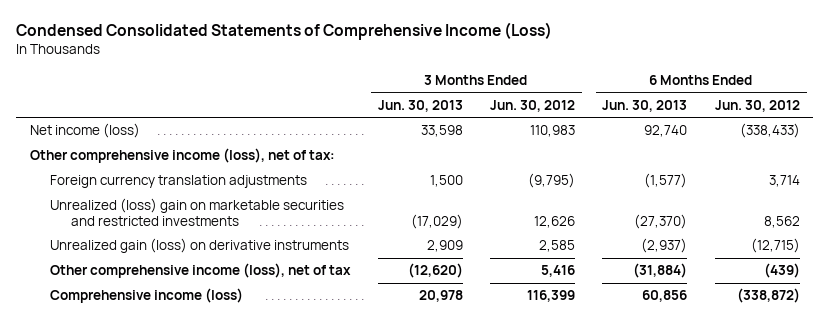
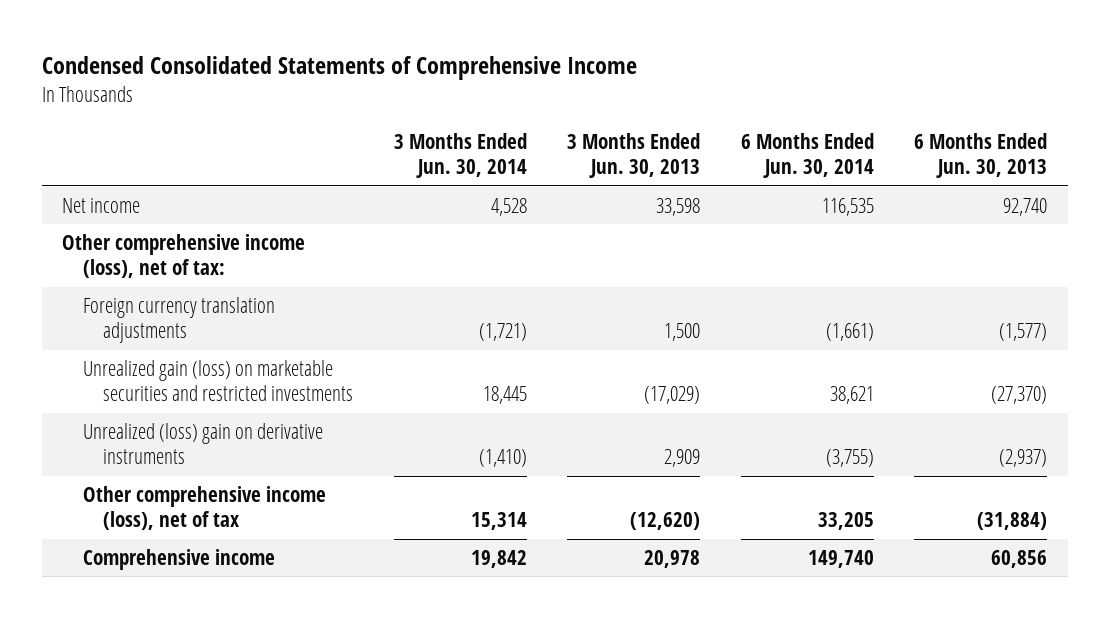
[15,22,552,41] Condensed Consolidated Statements of Comprehensive Income (Loss) -> [41,56,637,81] Condensed Consolidated Statements of Comprehensive Income
[490,99,576,112] Jun. 30, 2012 -> none
[714,99,800,112] Jun. 30, 2012 -> none
none -> [393,132,527,179] 3 Months Ended Jun. 30, 2014
none -> [740,132,874,179] 6 Months Ended Jun. 30, 2014
[29,123,140,139] Net income (loss) -> [62,197,141,213] Net income
[50,198,345,226] Unrealized (loss) gain on marketable securities and restricted investments -> [82,359,354,402] Unrealized gain (loss) on marketable securities and restricted investments
[50,238,350,254] Unrealized gain (loss) on derivative instruments -> [82,422,323,465] Unrealized (loss) gain on derivative instruments
[50,288,244,304] Comprehensive income (loss) -> [82,548,275,570] Comprehensive income

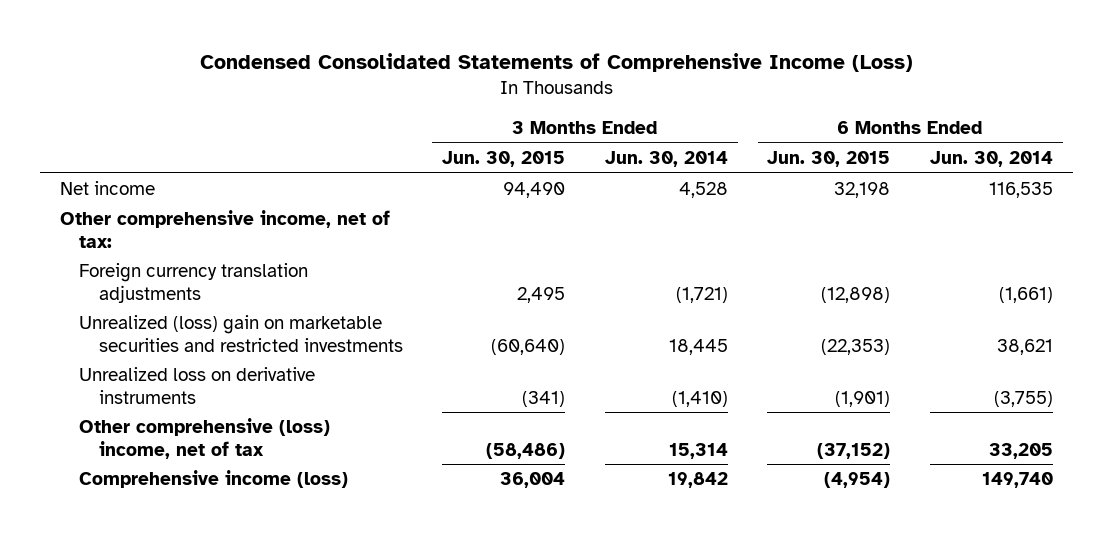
[41,56,637,81] Condensed Consolidated Statements of Comprehensive Income -> [199,52,913,72] Condensed Consolidated Statements of Comprehensive Income (Loss)
[567,132,701,179] 3 Months Ended Jun. 30, 2013 -> none
[914,132,1048,179] 6 Months Ended Jun. 30, 2013 -> none
none -> [442,150,566,167] Jun. 30, 2015
none -> [767,150,891,167] Jun. 30, 2015
[62,233,306,279] Other comprehensive income (loss), net of tax: -> [60,210,391,248] Other comprehensive income, net of tax:
[82,359,354,402] Unrealized gain (loss) on marketable securities and restricted investments -> [79,315,403,352] Unrealized (loss) gain on marketable securities and restricted investments
[82,422,323,465] Unrealized (loss) gain on derivative instruments -> [79,367,316,404] Unrealized loss on derivative instruments
[82,485,326,531] Other comprehensive income (loss), net of tax -> [79,418,331,459] Other comprehensive (loss) income, net of tax
[82,548,275,570] Comprehensive income -> [79,470,349,489] Comprehensive income (loss)

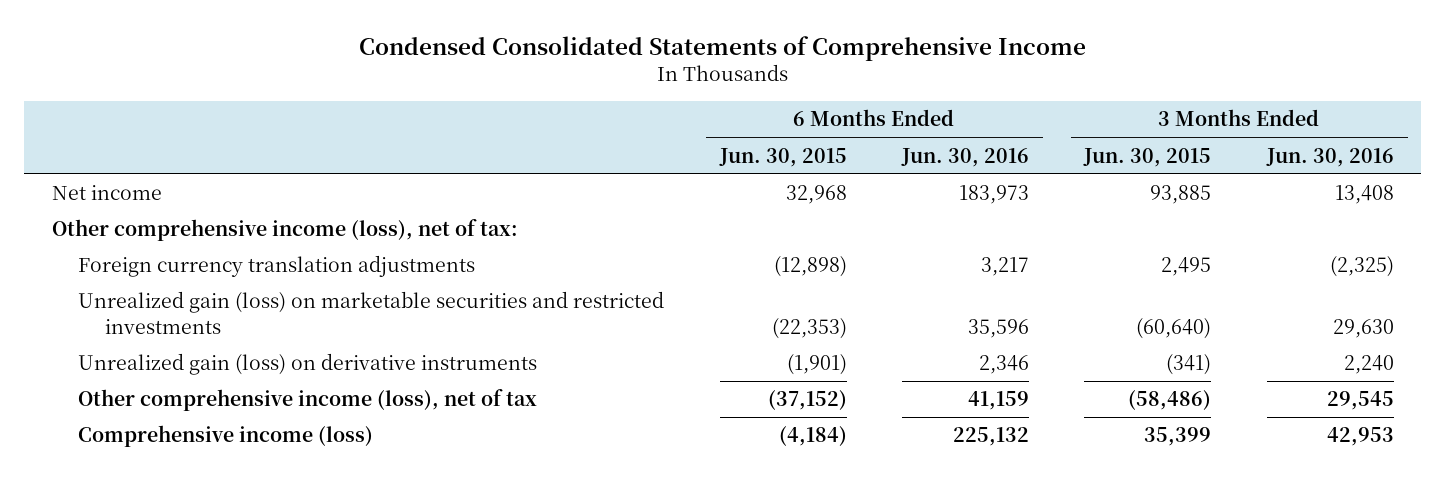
[199,52,913,72] Condensed Consolidated Statements of Comprehensive Income (Loss) -> [358,35,1086,61] Condensed Consolidated Statements of Comprehensive Income
[604,150,728,167] Jun. 30, 2014 -> none
[929,150,1053,167] Jun. 30, 2014 -> none
none -> [900,147,1029,167] Jun. 30, 2016
none -> [1265,147,1394,167] Jun. 30, 2016
[503,182,566,199] 94,490 -> [1150,185,1212,205] 93,885
[834,182,891,199] 32,198 -> [785,185,847,205] 32,968
[60,210,391,248] Other comprehensive income, net of tax: -> [51,219,518,242] Other comprehensive income (loss), net of tax:
[79,315,403,352] Unrealized (loss) gain on marketable securities and restricted investments -> [78,291,665,334] Unrealized gain (loss) on marketable securities and restricted investments
[79,367,316,404] Unrealized loss on derivative instruments -> [78,353,538,376] Unrealized gain (loss) on derivative instruments
[79,418,331,459] Other comprehensive (loss) income, net of tax -> [78,389,538,412] Other comprehensive income (loss), net of tax
[500,472,566,489] 36,004 -> [1144,427,1212,447] 35,399
[824,472,891,489] (4,954) -> [778,426,847,447] (4,184)

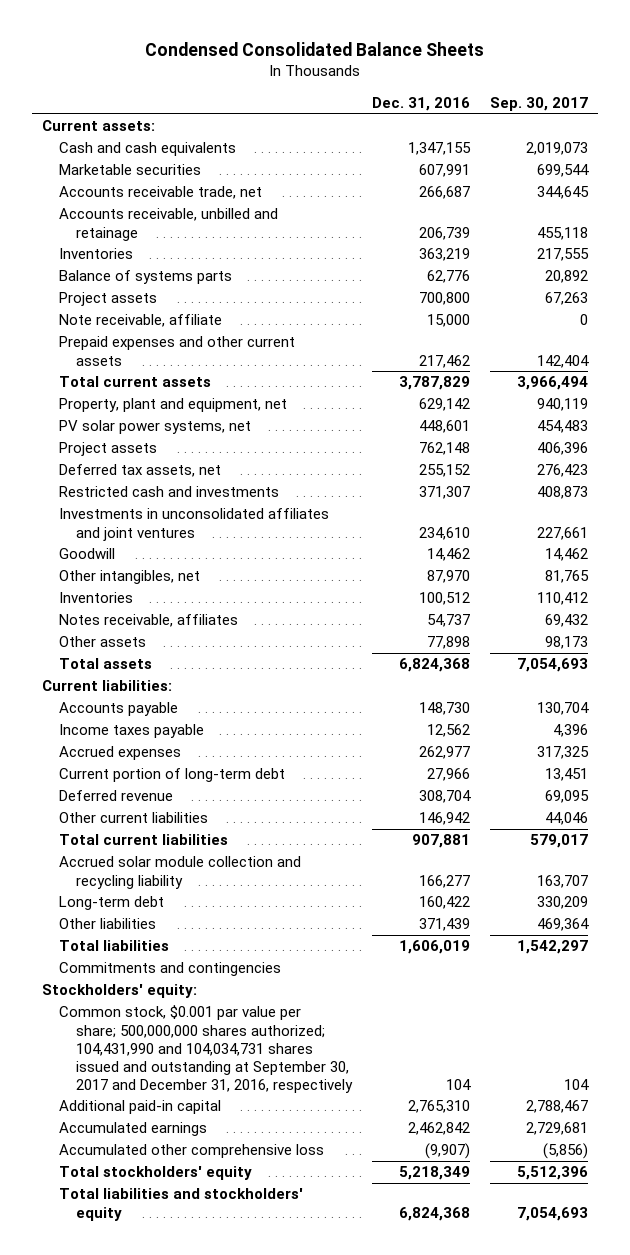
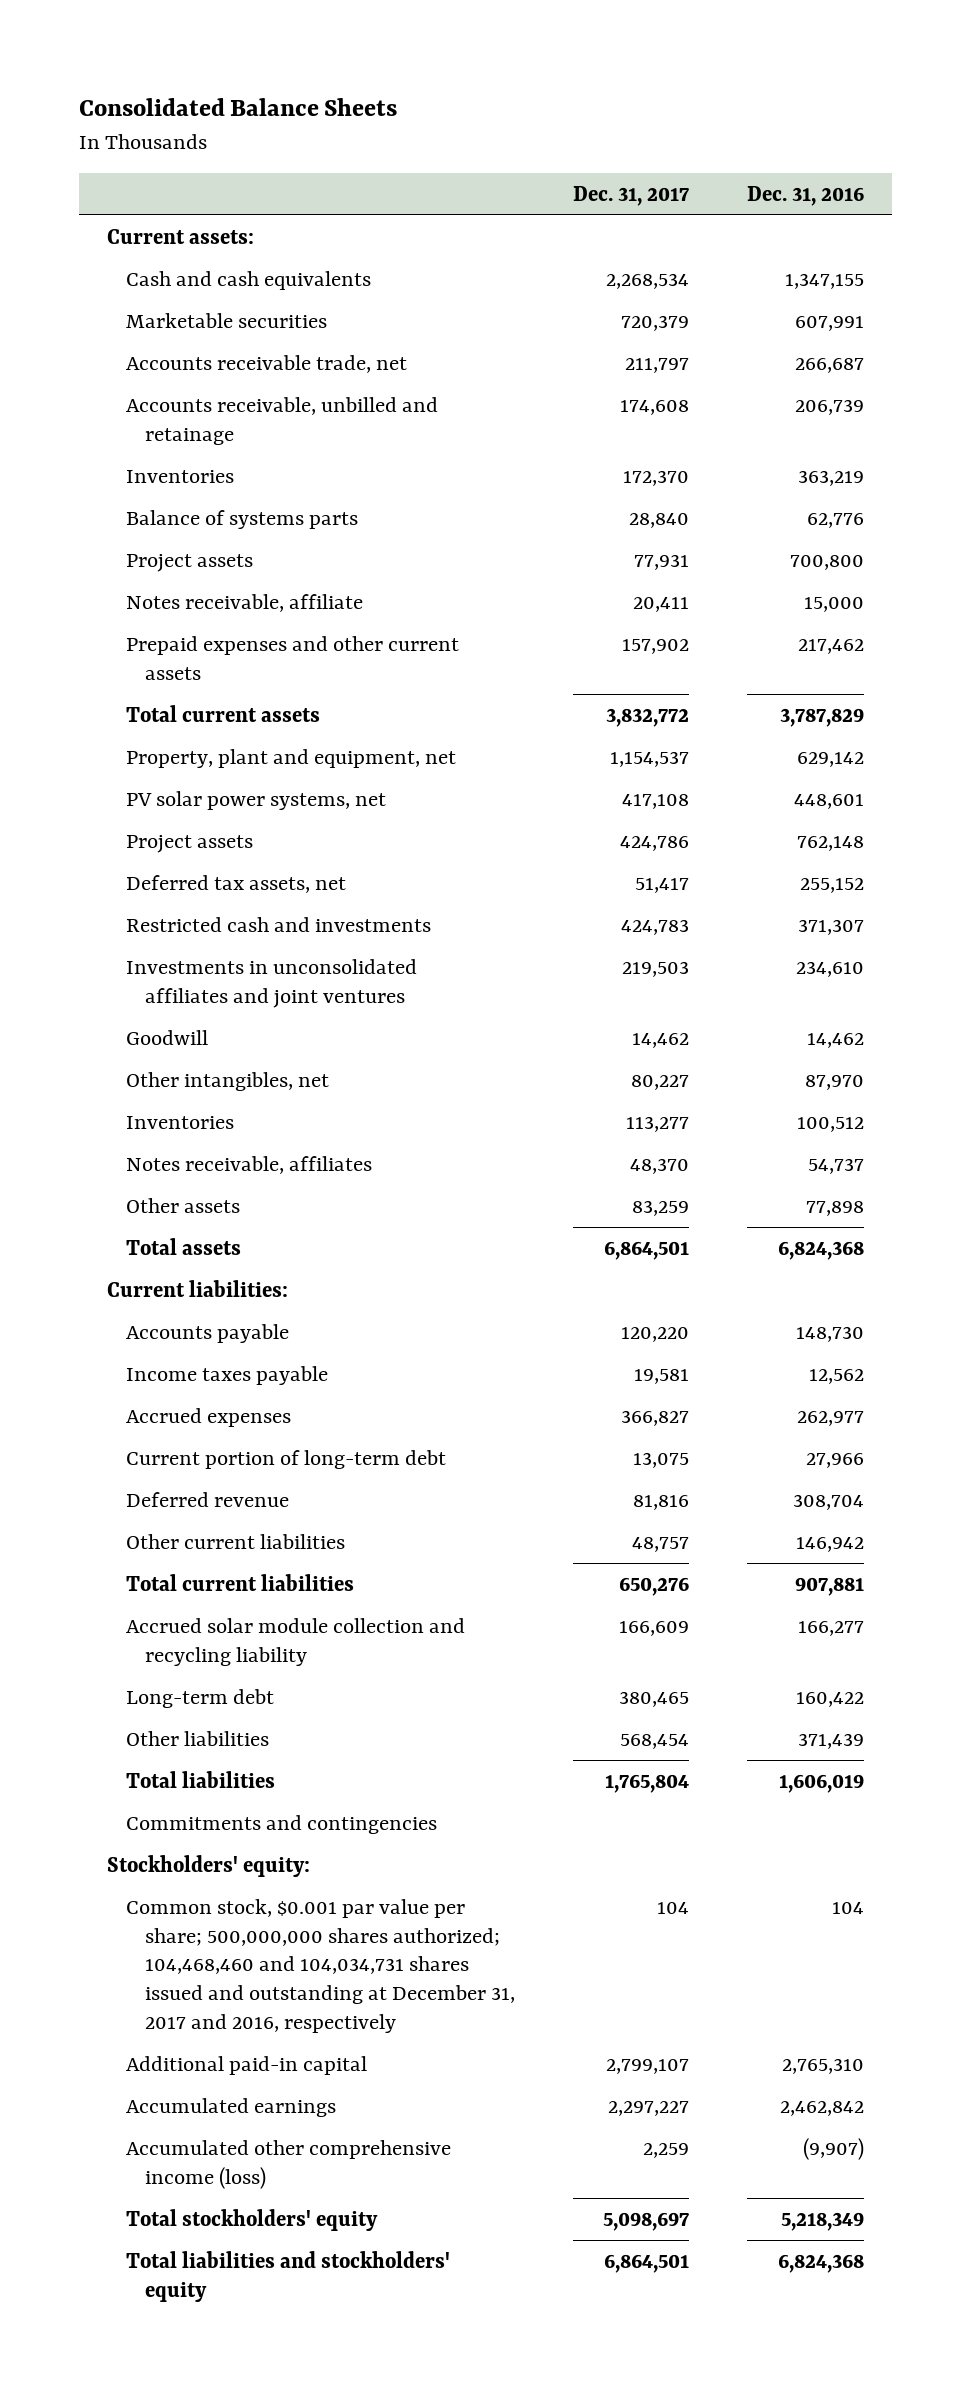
[145,41,485,56] Condensed Consolidated Balance Sheets -> [78,98,397,117] Consolidated Balance Sheets
[489,96,588,111] Sep. 30, 2017 -> none
none -> [572,185,689,206] Dec. 31, 2017
[58,314,222,328] Note receivable, affiliate -> [126,593,364,612] Notes receivable, affiliate
[58,1005,353,1093] Common stock, $0.001 par value per share; 500,000,000 shares authorized; 104,431,990 and 104,034,731 shares issued and outstanding at September 30, 2017 and December 31, 2016, respectively -> [126,1898,516,2033] Common stock, $0.001 par value per share; 500,000,000 shares authorized; 104,468,460 and 104,034,731 shares issued and outstanding at December 31, 2017 and 2016, respectively
[58,1144,324,1159] Accumulated other comprehensive loss -> [126,2139,452,2189] Accumulated other comprehensive income (loss)

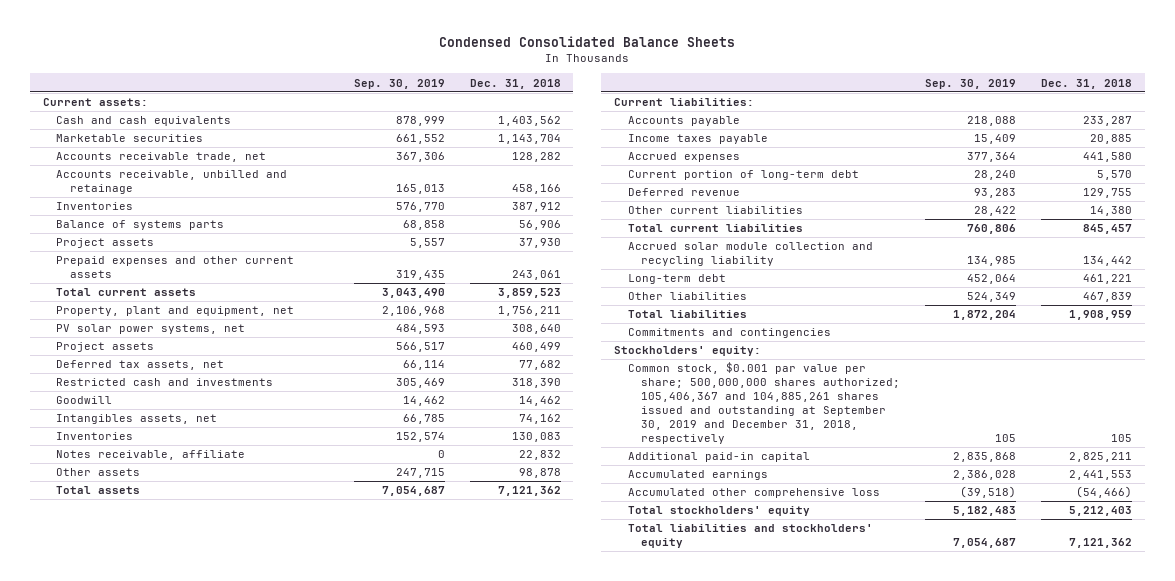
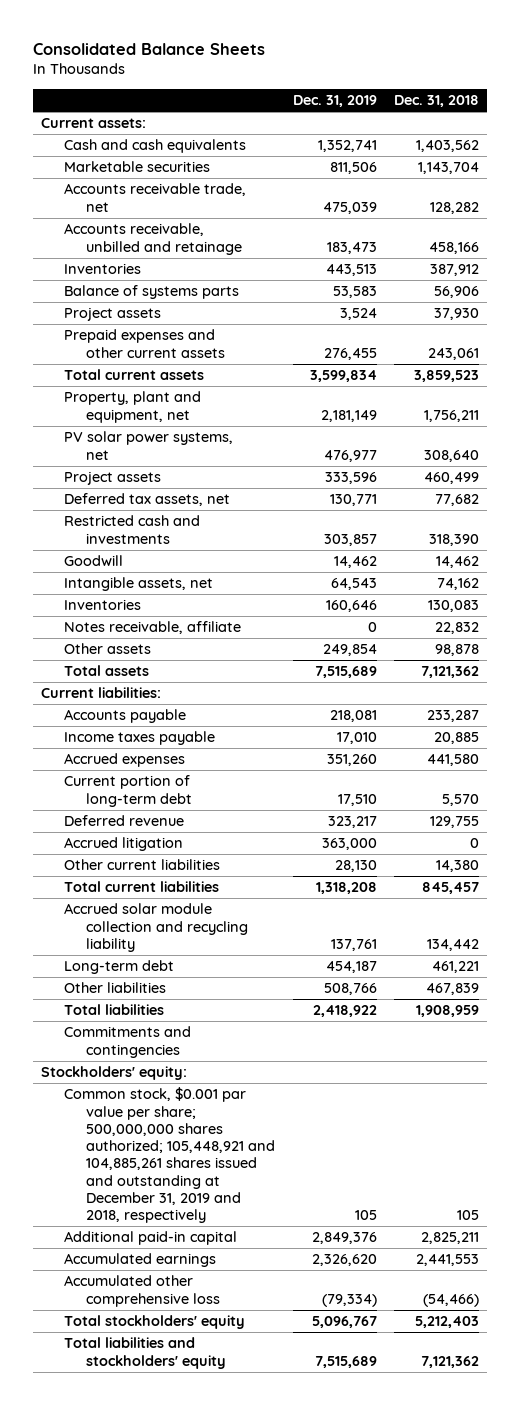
[439,36,736,48] Condensed Consolidated Balance Sheets -> [32,43,265,56] Consolidated Balance Sheets
[353,78,445,89] Sep. 30, 2019 -> none
none -> [292,95,377,108] Dec. 31, 2019
[56,414,218,425] Intangibles assets, net -> [63,577,213,592] Intangible assets, net
none -> [63,837,183,852] Accrued litigation
[627,362,901,445] Common stock, $0.001 par value per share; 500,000,000 shares authorized; 105,406,367 and 104,885,261 shares issued and outstanding at September 30, 2019 and December 31, 2018, respectively -> [63,1087,276,1224] Common stock, $0.001 par value per share; 500,000,000 shares authorized; 105,448,921 and 104,885,261 shares issued and outstanding at December 31, 2019 and 2018, respectively

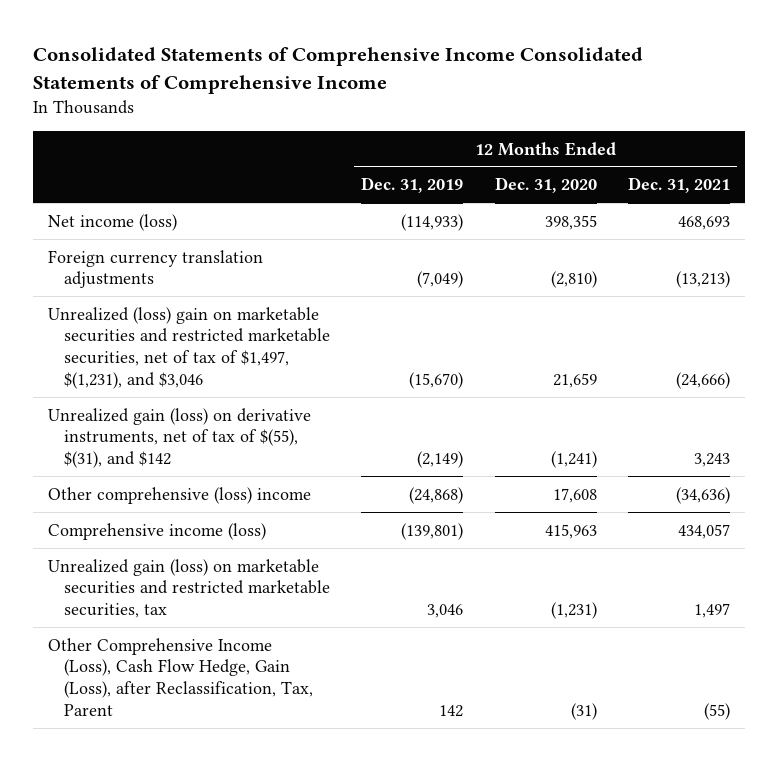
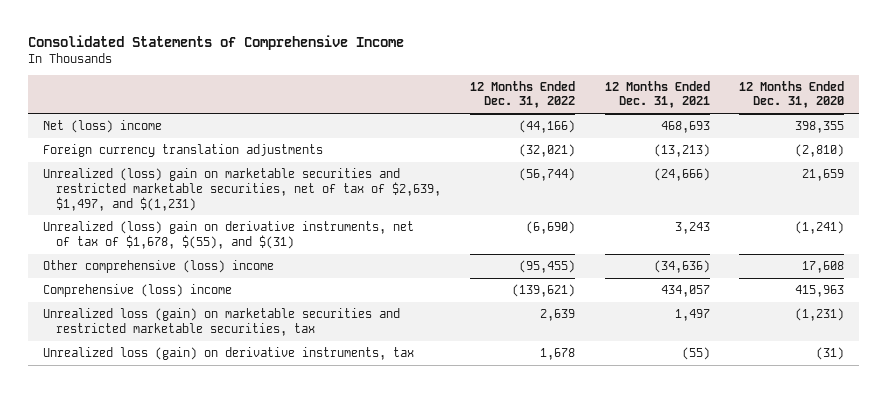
[32,46,643,94] Consolidated Statements of Comprehensive Income Consolidated Statements of Comprehensive Income -> [28,34,405,50] Consolidated Statements of Comprehensive Income
[361,177,464,194] Dec. 31, 2019 -> none
none -> [470,80,576,109] 12 Months Ended Dec. 31, 2022
[48,213,178,231] Net income (loss) -> [42,119,162,133] Net (loss) income
[48,306,331,390] Unrealized (loss) gain on marketable securities and restricted marketable securities, net of tax of $1,497, $(1,231), and $3,046 -> [42,167,441,211] Unrealized (loss) gain on marketable securities and restricted marketable securities, net of tax of $2,639, $1,497, and $(1,231)
[48,407,312,469] Unrealized gain (loss) on derivative instruments, net of tax of $(55), $(31), and $142 -> [42,220,414,249] Unrealized (loss) gain on derivative instruments, net of tax of $1,678, $(55), and $(31)
[48,522,267,540] Comprehensive income (loss) -> [42,283,232,297] Comprehensive (loss) income
[48,558,331,619] Unrealized gain (loss) on marketable securities and restricted marketable securities, tax -> [42,307,400,336] Unrealized loss (gain) on marketable securities and restricted marketable securities, tax
[48,637,314,717] Other Comprehensive Income (Loss), Cash Flow Hedge, Gain (Loss), after Reclassification, Tax, Parent -> [42,346,414,360] Unrealized loss (gain) on derivative instruments, tax

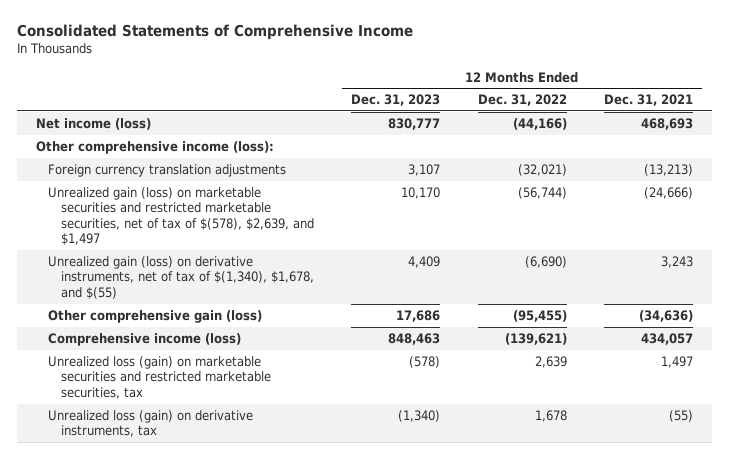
[739,80,845,109] 12 Months Ended Dec. 31, 2020 -> none
none -> [351,94,441,107] Dec. 31, 2023
[42,119,162,133] Net (loss) income -> [35,117,151,130] Net income (loss)
none -> [35,140,274,154] Other comprehensive income (loss):
[42,167,441,211] Unrealized (loss) gain on marketable securities and restricted marketable securities, net of tax of $2,639, $1,497, and $(1,231) -> [48,186,314,246] Unrealized gain (loss) on marketable securities and restricted marketable securities, net of tax of $(578), $2,639, and $1,497
[42,220,414,249] Unrealized (loss) gain on derivative instruments, net of tax of $1,678, $(55), and $(31) -> [48,255,314,299] Unrealized gain (loss) on derivative instruments, net of tax of $(1,340), $1,678, and $(55)
[42,259,274,273] Other comprehensive (loss) income -> [48,309,263,323] Other comprehensive gain (loss)
[42,283,232,297] Comprehensive (loss) income -> [48,332,242,346] Comprehensive income (loss)

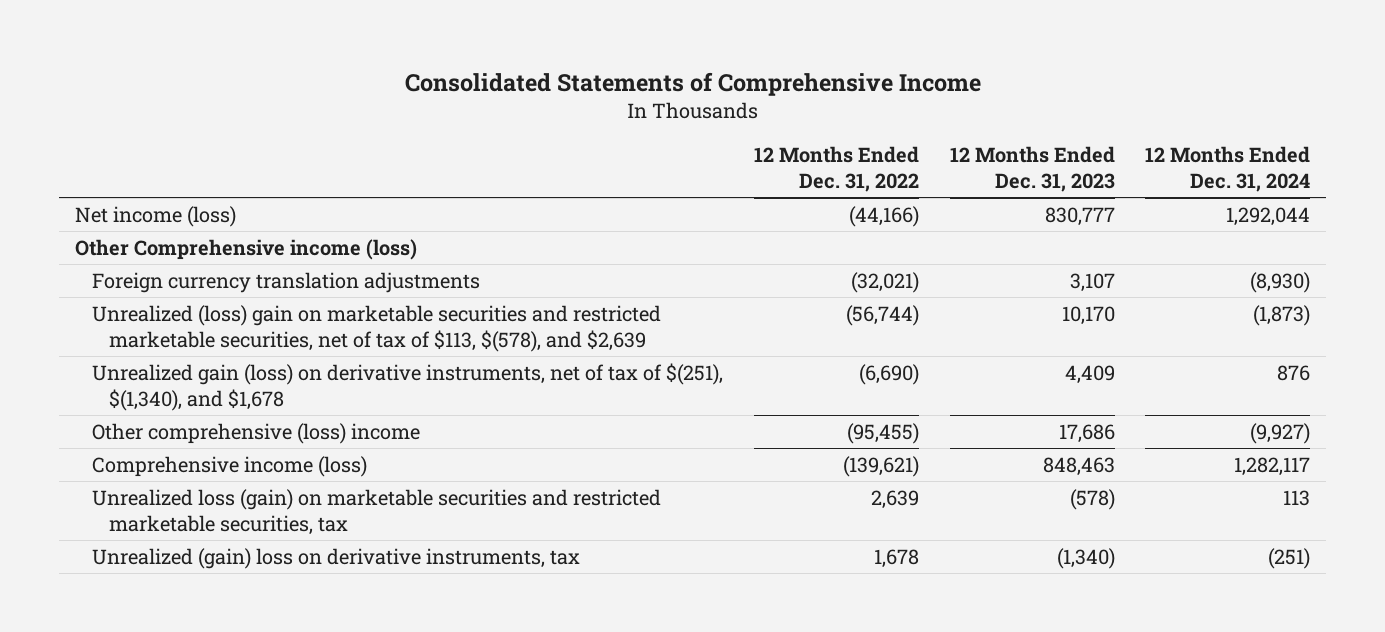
[604,94,694,107] Dec. 31, 2021 -> none
none -> [1145,146,1311,193] 12 Months Ended Dec. 31, 2024
[35,140,274,154] Other comprehensive income (loss): -> [74,238,417,260] Other Comprehensive income (loss)
[48,186,314,246] Unrealized gain (loss) on marketable securities and restricted marketable securities, net of tax of $(578), $2,639, and $1,497 -> [92,304,662,352] Unrealized (loss) gain on marketable securities and restricted marketable securities, net of tax of $113, $(578), and $2,639
[48,255,314,299] Unrealized gain (loss) on derivative instruments, net of tax of $(1,340), $1,678, and $(55) -> [92,362,724,411] Unrealized gain (loss) on derivative instruments, net of tax of $(251), $(1,340), and $1,678
[48,309,263,323] Other comprehensive gain (loss) -> [92,422,421,444] Other comprehensive (loss) income
[48,409,254,438] Unrealized loss (gain) on derivative instruments, tax -> [92,547,581,569] Unrealized (gain) loss on derivative instruments, tax

